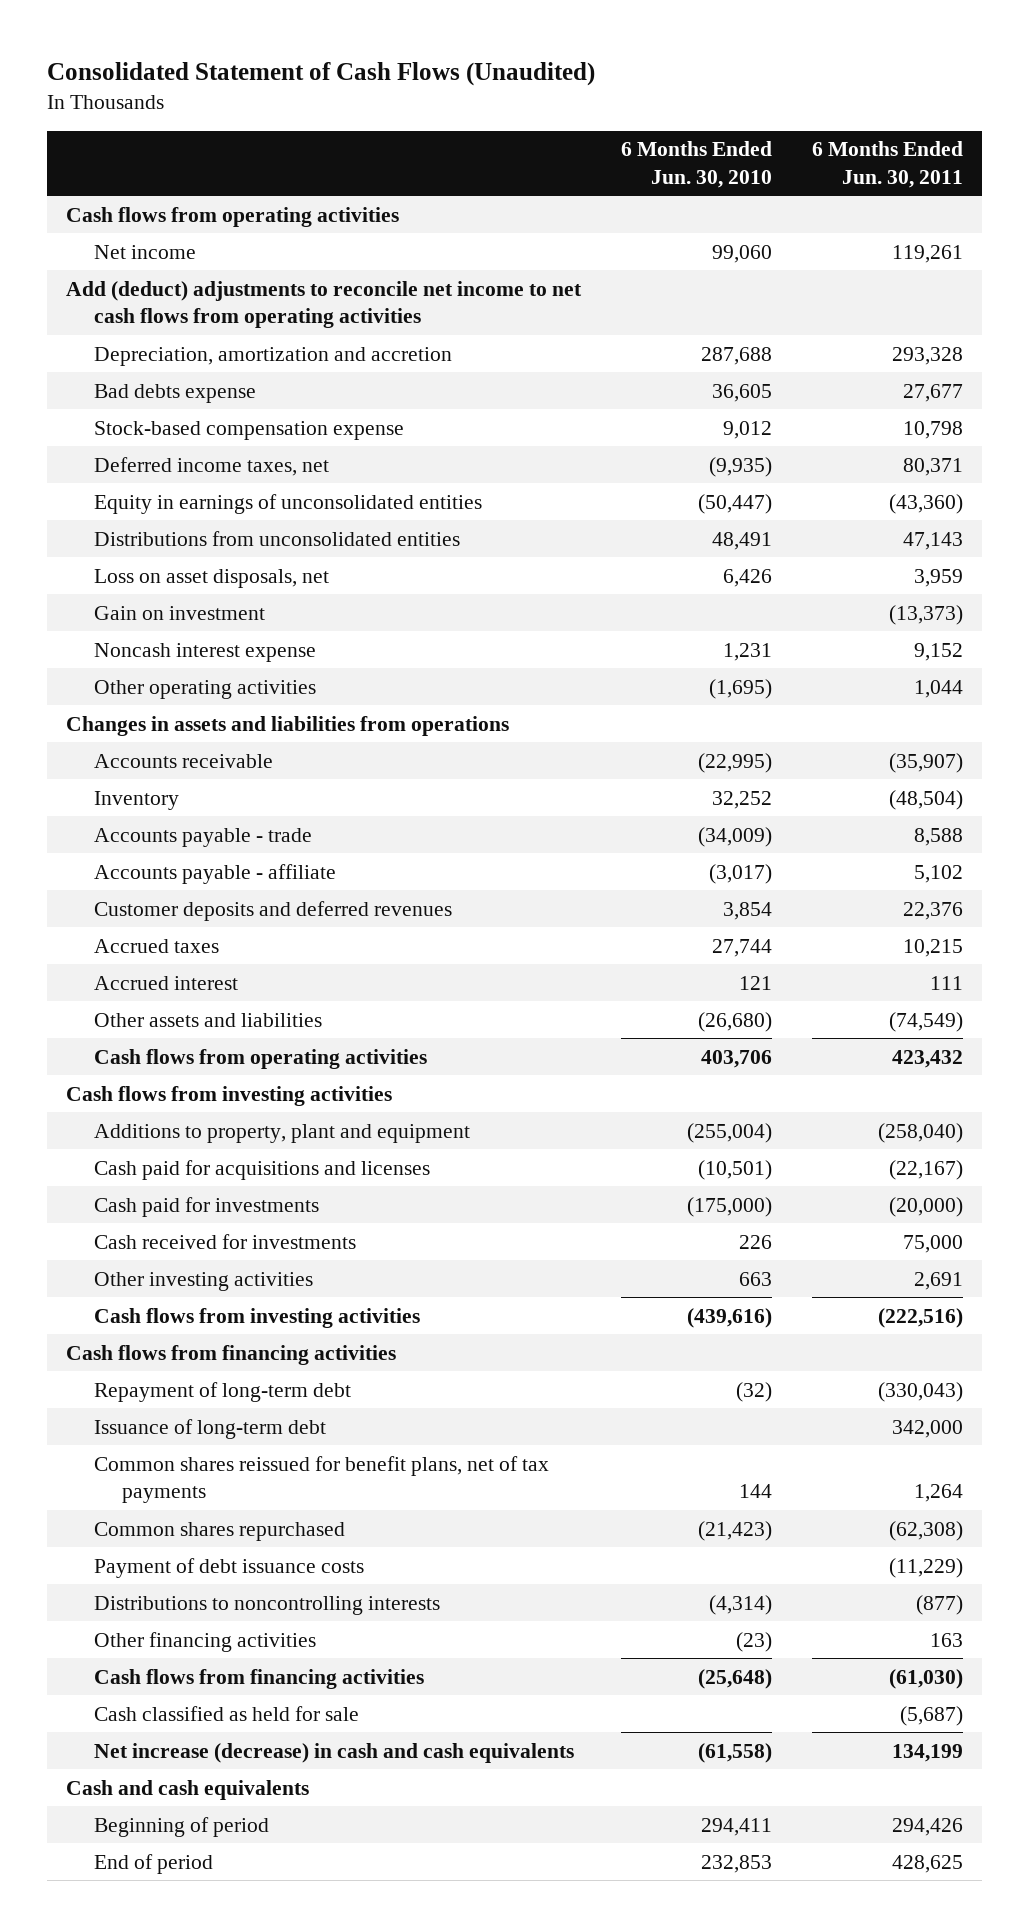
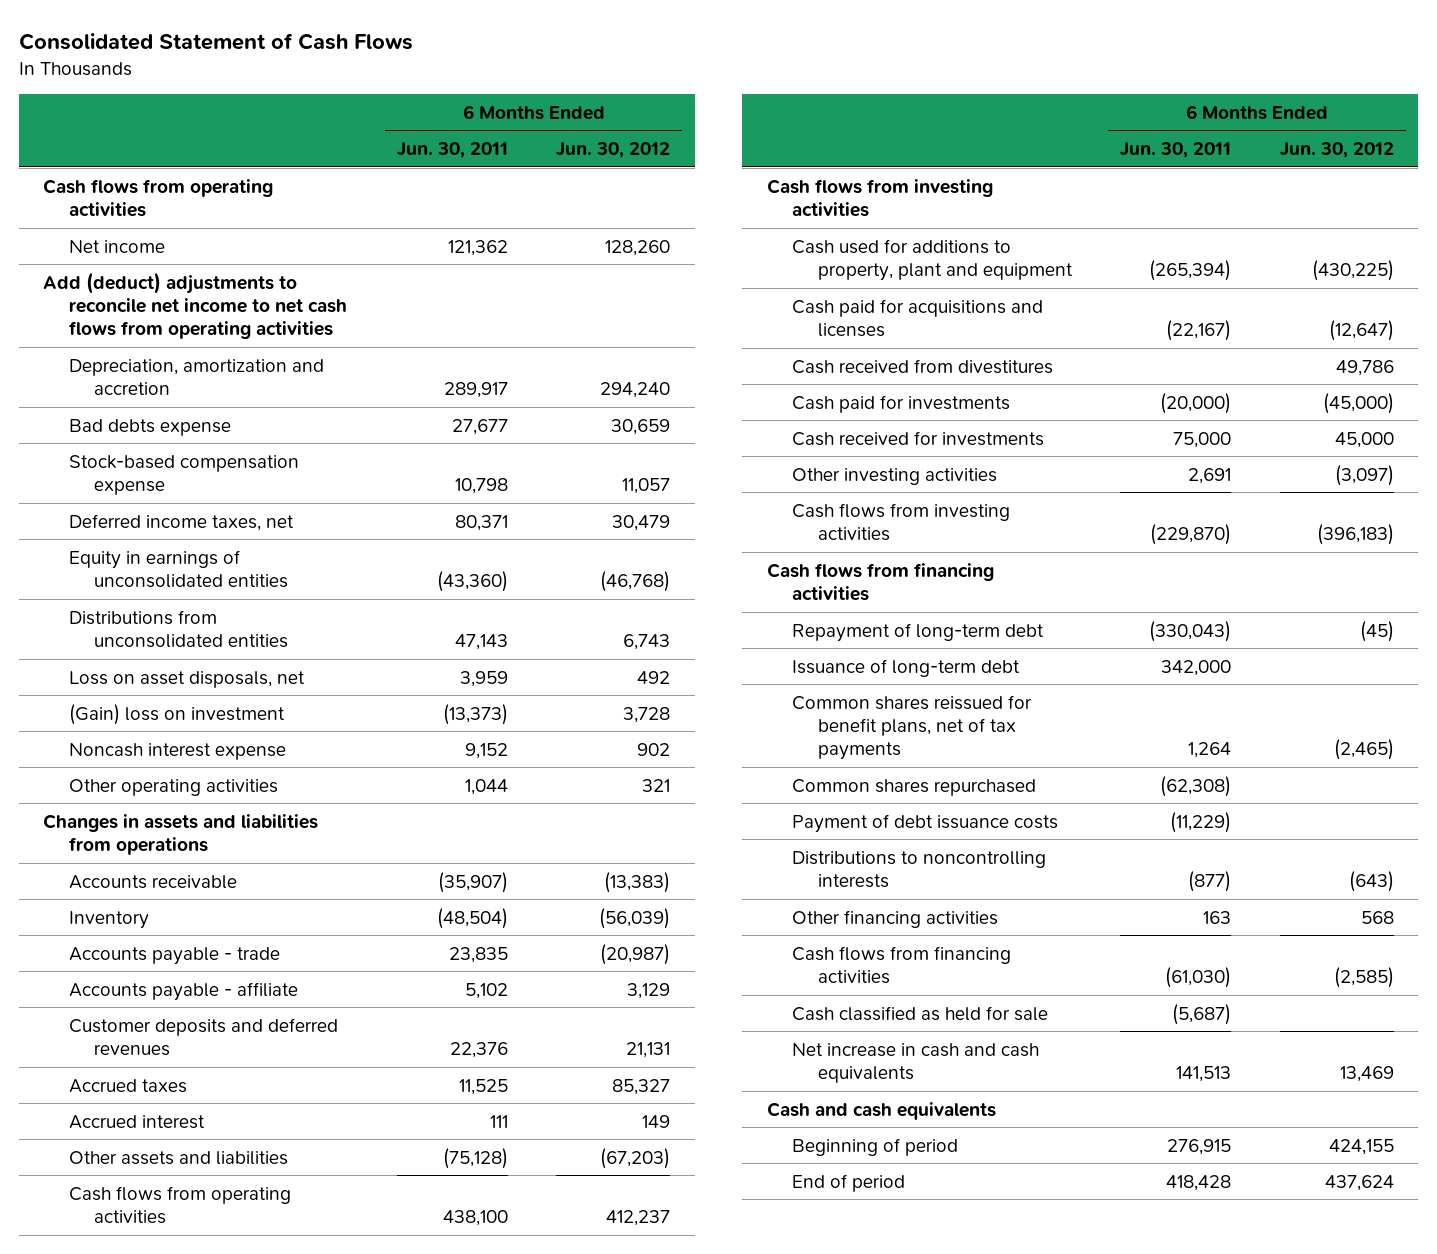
[46,62,595,87] Consolidated Statement of Cash Flows (Unaudited) -> [19,32,414,50] Consolidated Statement of Cash Flows
[620,141,772,188] 6 Months Ended Jun. 30, 2010 -> none
none -> [556,141,671,158] Jun. 30, 2012
[891,244,963,263] 119,261 -> [447,239,508,256] 121,362
[891,346,963,365] 293,328 -> [443,381,508,398] 289,917
[94,605,266,620] Gain on investment -> [68,703,285,725] (Gain) loss on investment
[913,827,963,846] 8,588 -> [448,946,508,963] 23,835
[902,938,963,957] 10,215 -> [458,1078,508,1095] 11,525
[888,1011,963,1032] (74,549) -> [442,1147,508,1169] (75,128)
[891,1049,963,1068] 423,432 -> [442,1209,508,1226] 438,100
[94,1123,471,1143] Additions to property, plant and equipment -> [792,238,1073,281] Cash used for additions to property, plant and equipment
[877,1122,963,1143] (258,040) -> [1149,259,1232,281] (265,394)
none -> [792,358,1054,374] Cash received from divestitures
[877,1307,963,1328] (222,516) -> [1150,523,1232,545] (229,870)
[94,1742,575,1763] Net increase (decrease) in cash and cash equivalents -> [792,1042,1040,1083] Net increase in cash and cash equivalents
[891,1743,963,1762] 134,199 -> [1176,1065,1232,1082] 141,513
[891,1817,963,1836] 294,426 -> [1167,1138,1232,1155] 276,915
[891,1854,963,1873] 428,625 -> [1166,1174,1232,1191] 418,428

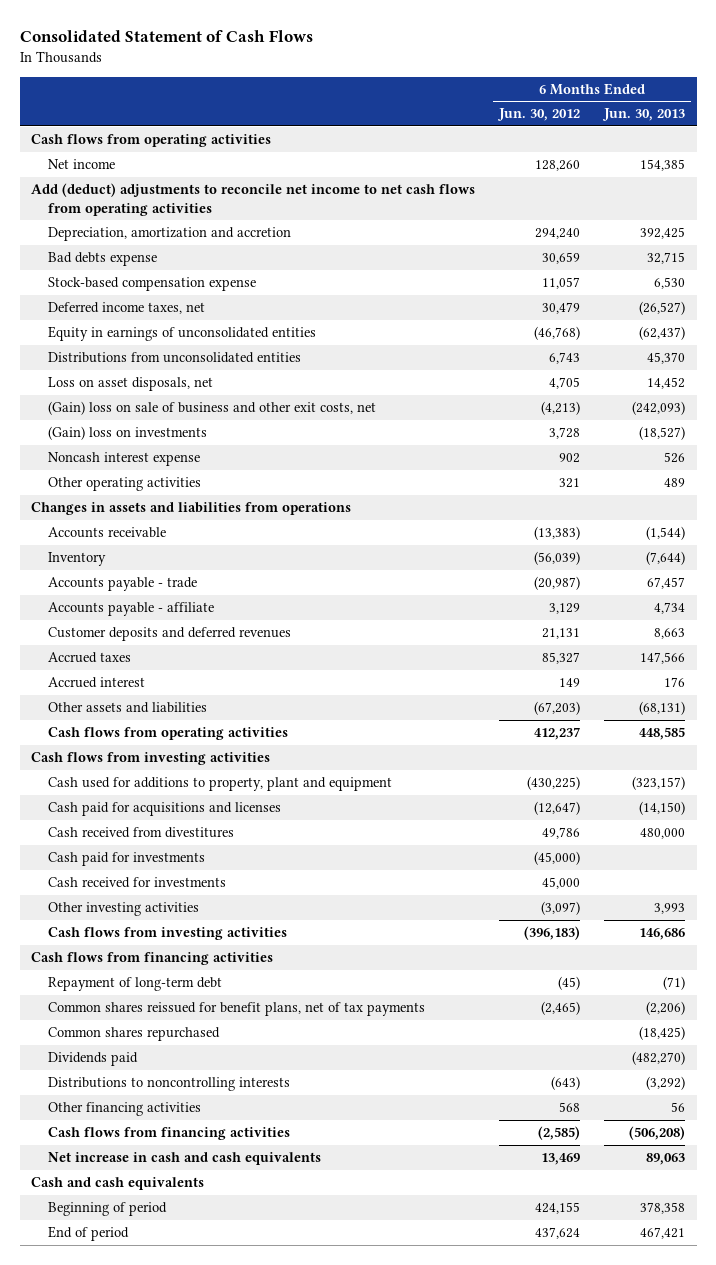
[396,141,508,158] Jun. 30, 2011 -> none
none -> [601,108,685,122] Jun. 30, 2013
[637,670,671,684] 492 -> [549,377,581,390] 4,705
none -> [47,401,376,416] (Gain) loss on sale of business and other exit costs, net
[68,703,285,725] (Gain) loss on investment -> [47,426,207,441] (Gain) loss on investments
[792,658,1021,677] Issuance of long-term debt -> none
[792,813,1059,833] Payment of debt issuance costs -> none
none -> [47,1052,138,1067] Dividends paid
[792,1005,1049,1021] Cash classified as held for sale -> none

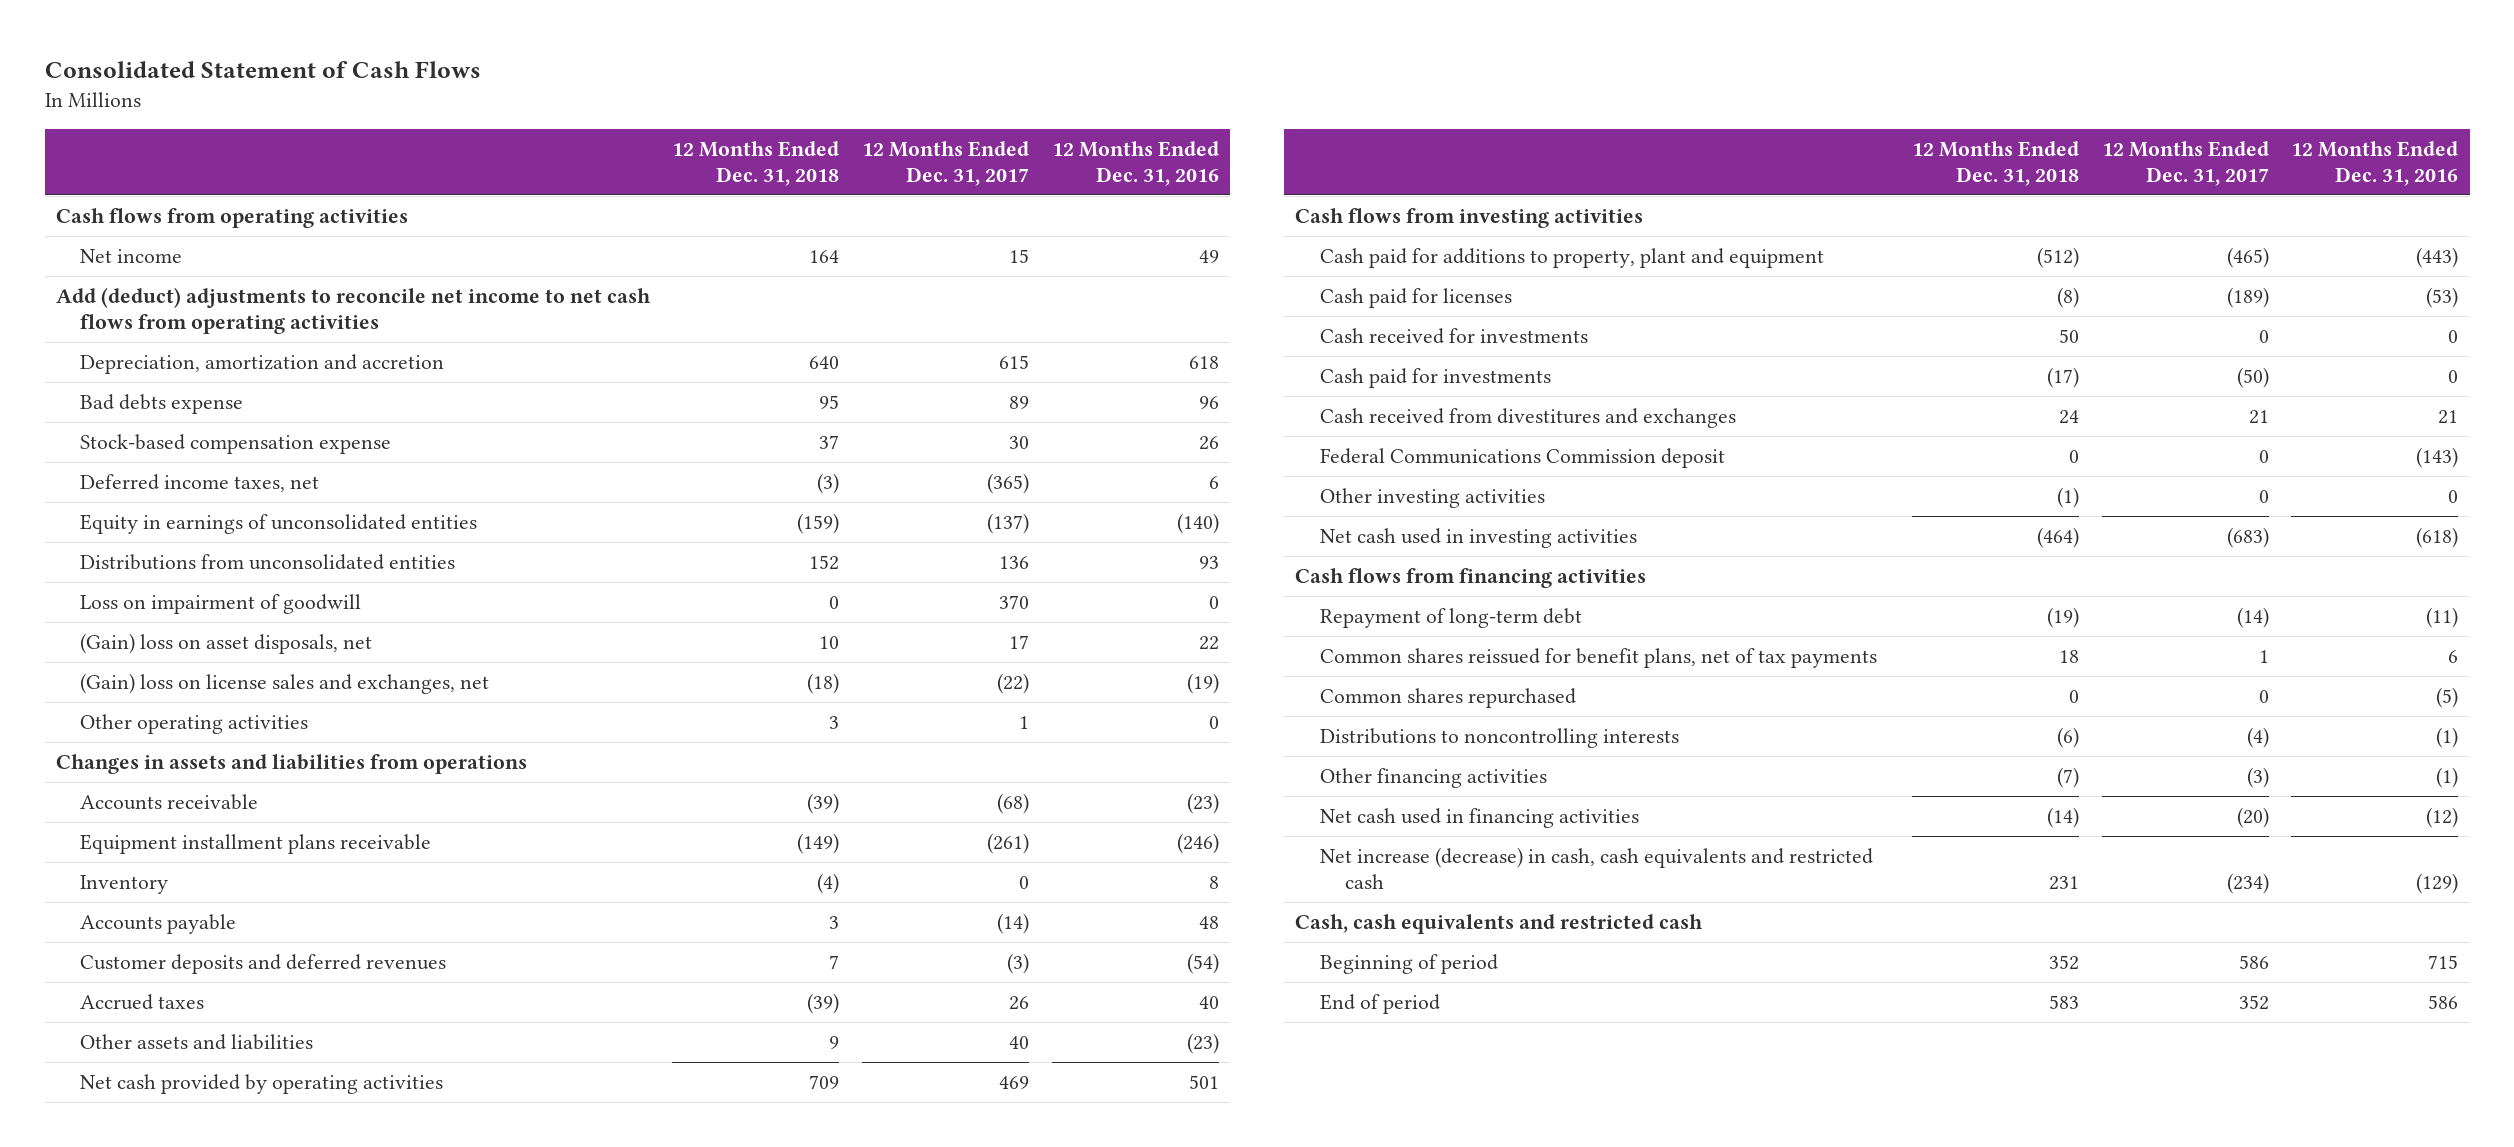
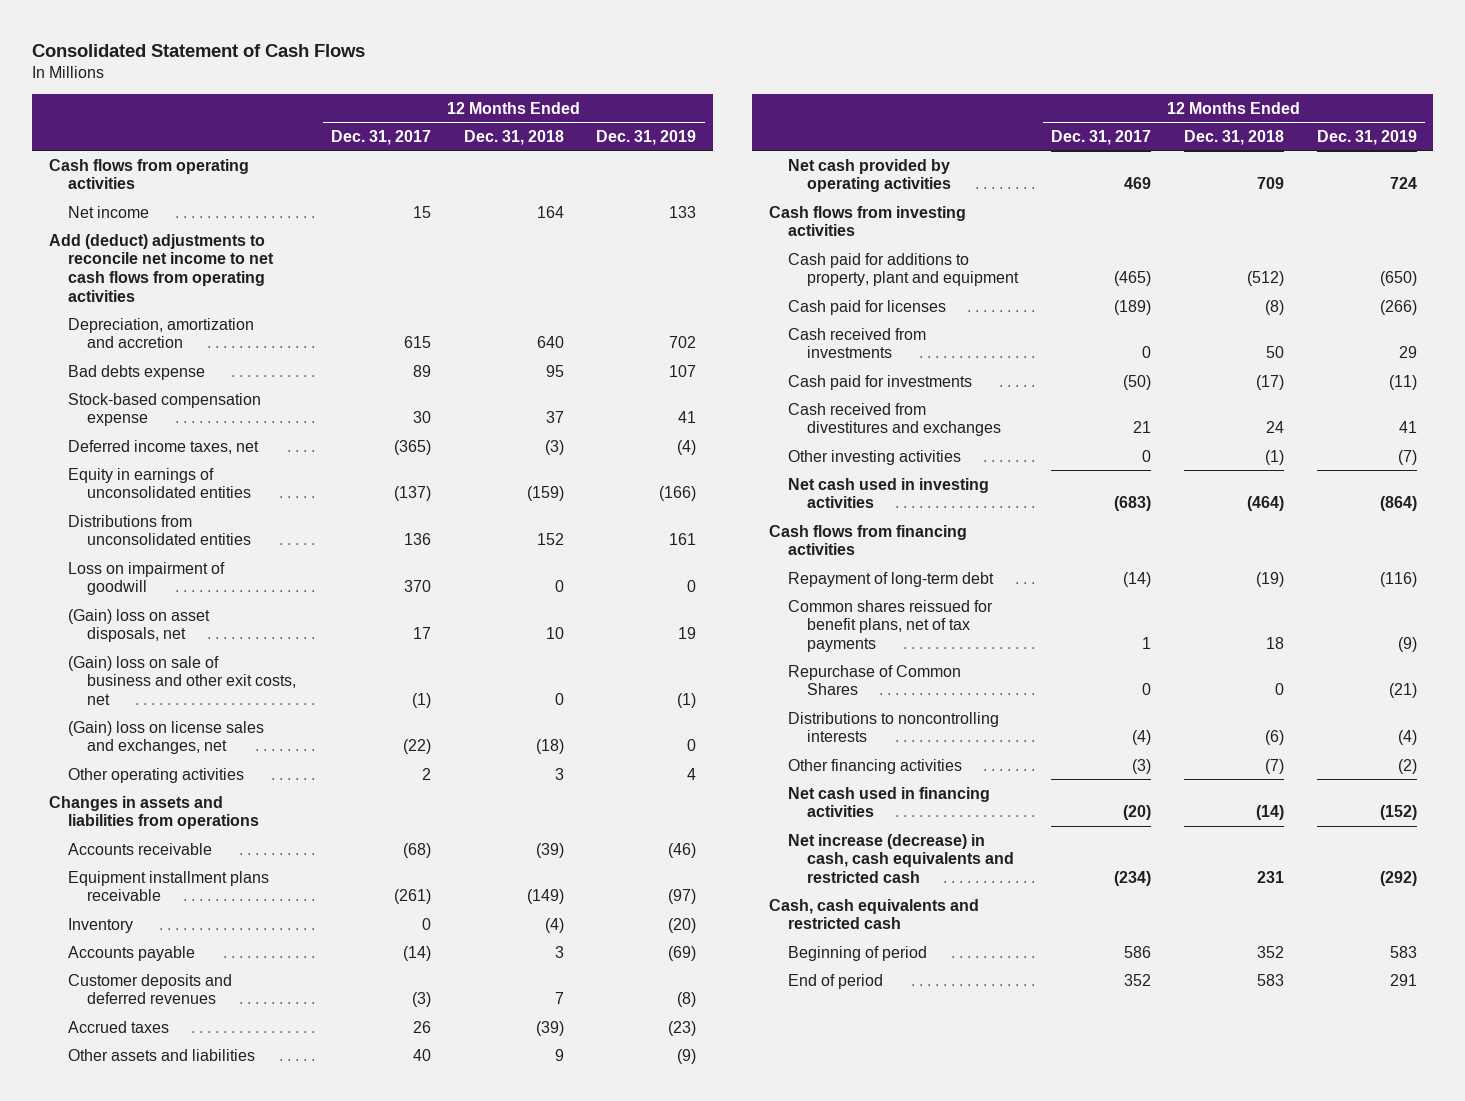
[1051,140,1219,186] 12 Months Ended Dec. 31, 2016 -> none
none -> [596,129,697,145] Dec. 31, 2019
none -> [67,655,297,705] (Gain) loss on sale of business and other exit costs, net
[1019,716,1030,730] 1 -> [421,767,431,780] 2
[1320,328,1589,345] Cash received for investments -> [788,327,927,359] Cash received from investments
[1320,448,1726,469] Federal Communications Commission deposit -> none
[1320,688,1577,709] Common shares repurchased -> [788,664,962,696] Repurchase of Common Shares

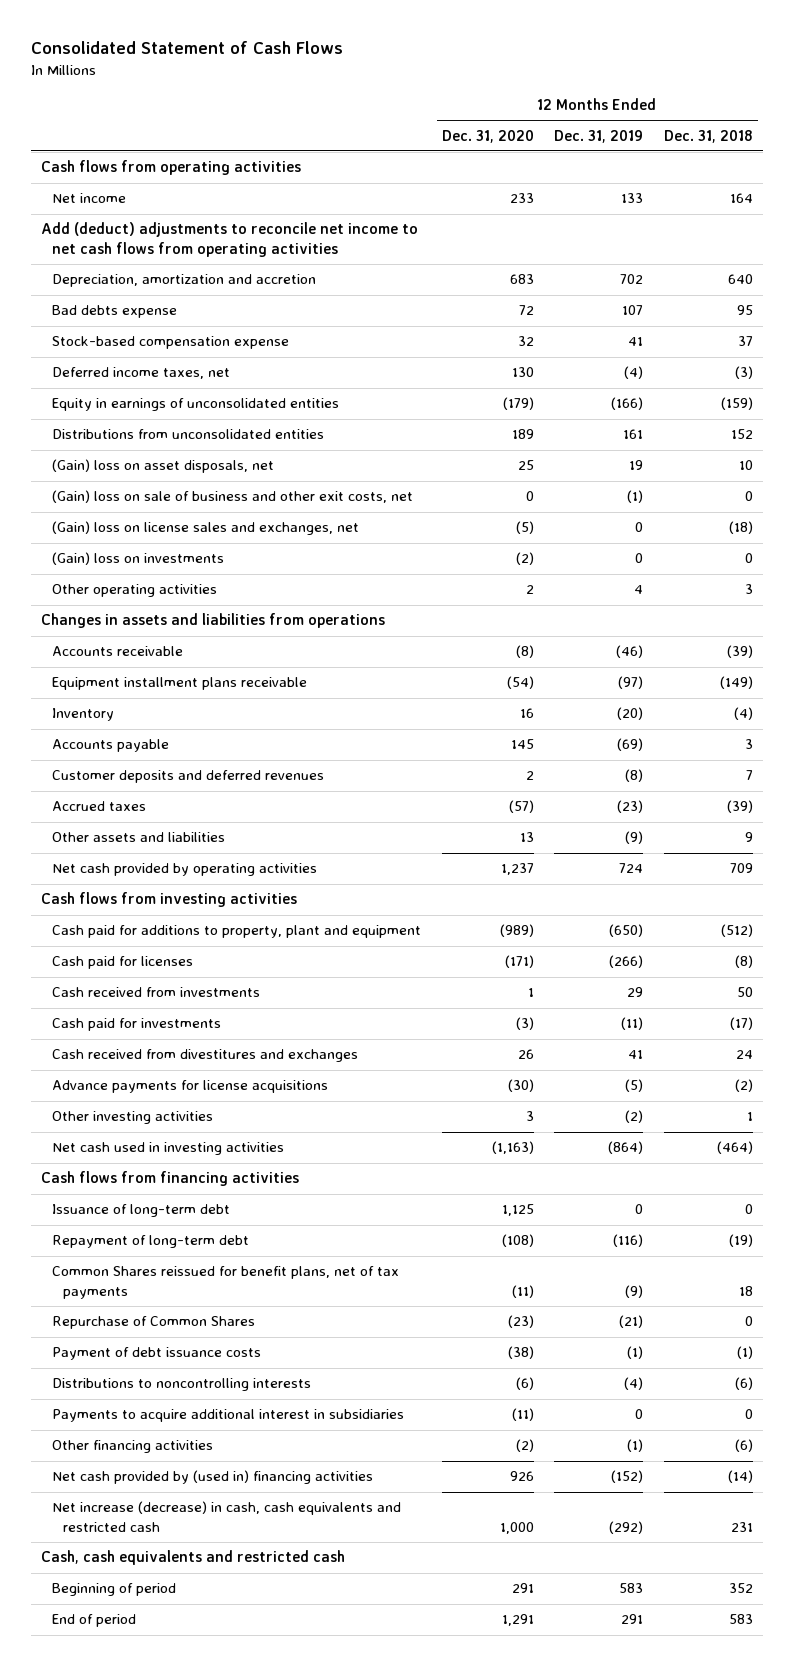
[330,129,431,145] Dec. 31, 2017 -> none
none -> [441,129,534,143] Dec. 31, 2020
[67,561,225,596] Loss on impairment of goodwill -> none
none -> [52,552,225,566] (Gain) loss on investments
none -> [52,1080,329,1094] Advance payments for license acquisitions
[1264,449,1284,465] (1) -> [746,1112,753,1122] 1
[1397,449,1417,465] (7) -> [625,1110,644,1124] (2)
none -> [52,1204,231,1218] Issuance of long-term debt
[788,599,994,652] Common shares reissued for benefit plans, net of tax payments -> [52,1266,400,1299] Common Shares reissued for benefit plans, net of tax payments
none -> [52,1347,262,1361] Payment of debt issuance costs
none -> [52,1409,405,1423] Payments to acquire additional interest in subsidiaries
[1264,758,1284,774] (7) -> [734,1439,753,1453] (6)
[1397,758,1417,774] (2) -> [627,1439,644,1453] (1)
[788,786,991,818] Net cash used in financing activities -> [52,1470,374,1485] Net cash provided by (used in) financing activities

